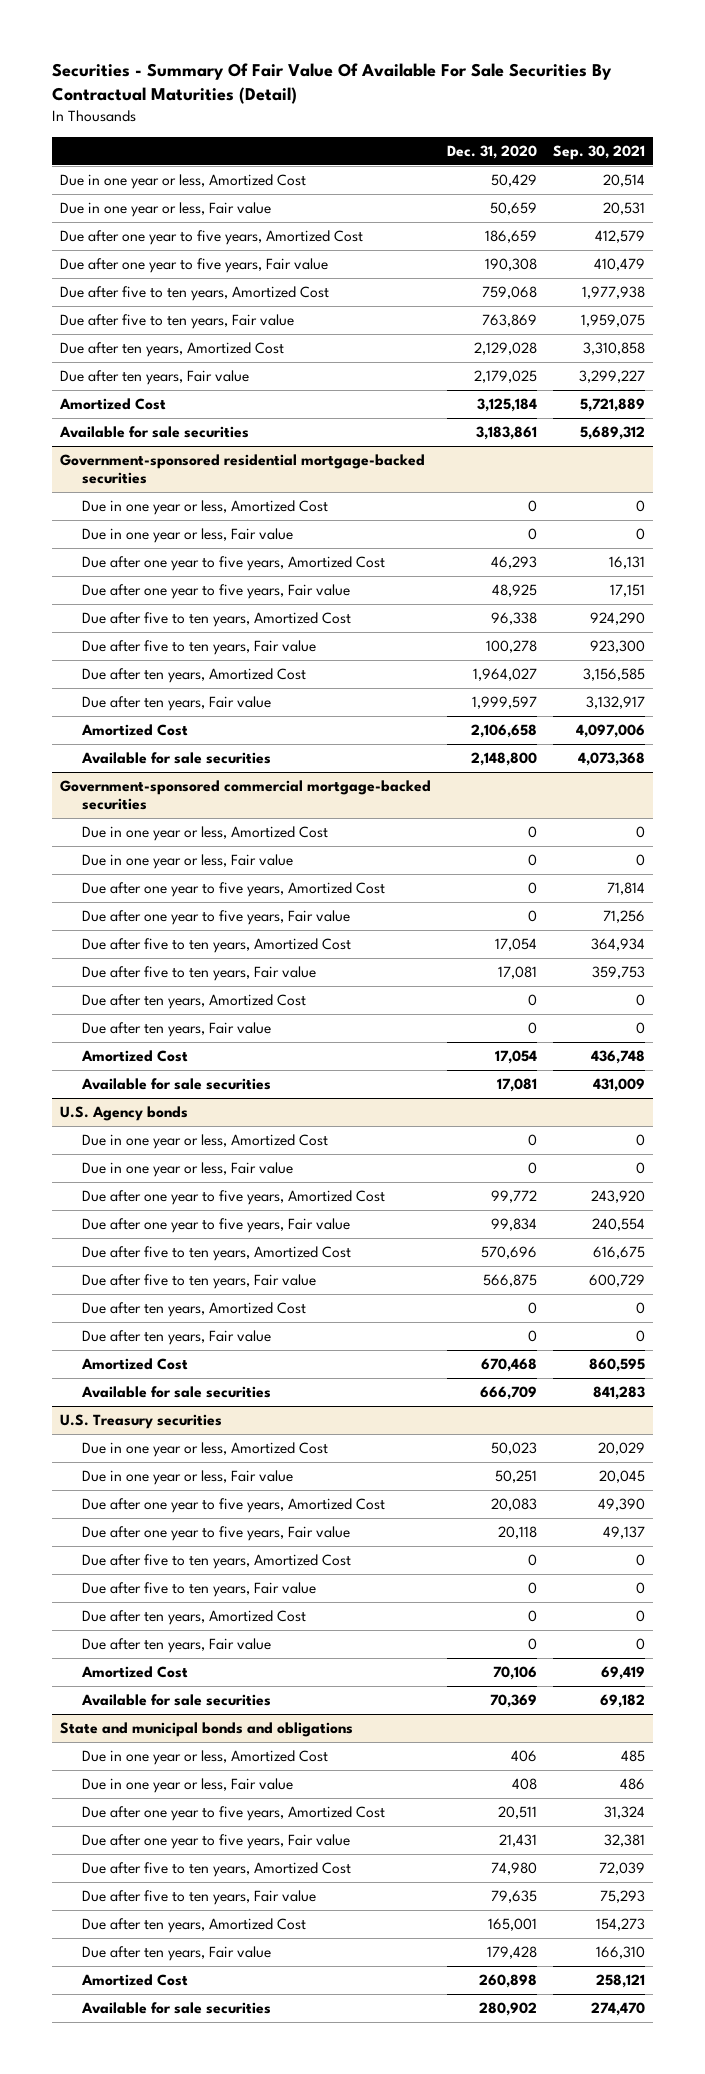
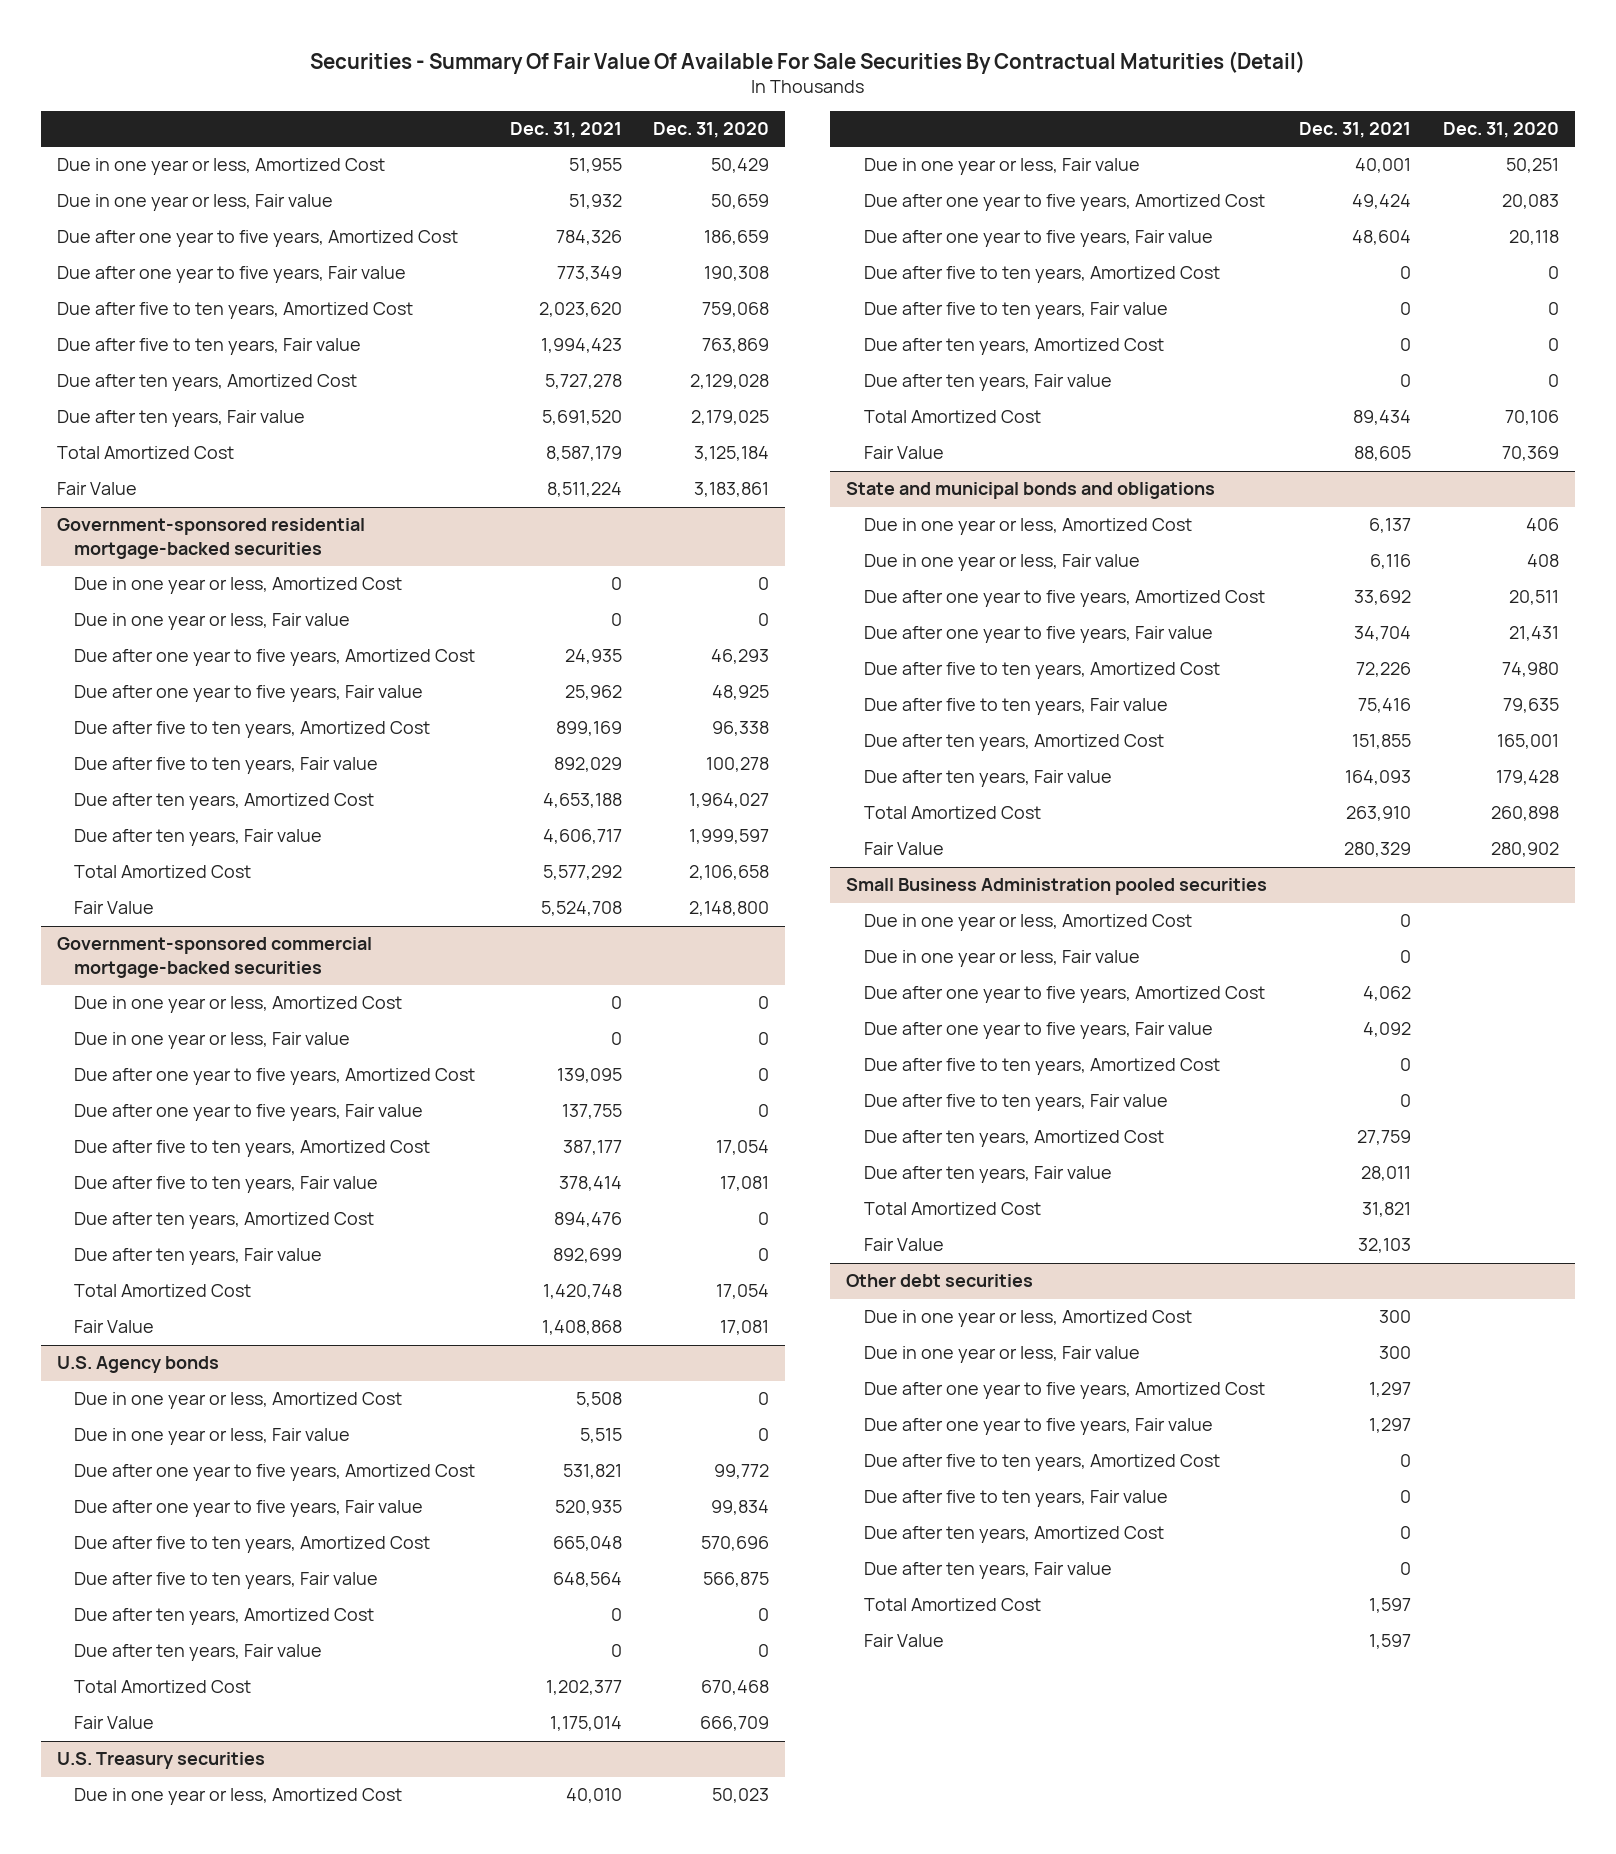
[552,144,645,160] Sep. 30, 2021 -> none
none -> [509,122,622,139] Dec. 31, 2021
[59,397,167,410] Amortized Cost -> [56,446,234,460] Total Amortized Cost
[59,425,250,438] Available for sale securities -> [56,482,137,496] Fair Value
[80,723,188,736] Amortized Cost -> [74,865,252,879] Total Amortized Cost
[80,751,271,764] Available for sale securities -> [74,901,155,915] Fair Value
[80,1049,188,1062] Amortized Cost -> [74,1284,252,1298] Total Amortized Cost
[80,1077,271,1090] Available for sale securities -> [74,1320,155,1334] Fair Value
[80,1357,188,1370] Amortized Cost -> [74,1680,252,1694] Total Amortized Cost
[80,1385,271,1398] Available for sale securities -> [74,1716,155,1730] Fair Value
[80,1665,188,1678] Amortized Cost -> [864,410,1042,424] Total Amortized Cost
[80,1693,271,1706] Available for sale securities -> [864,446,945,460] Fair Value
[80,1973,188,1986] Amortized Cost -> [864,806,1042,820] Total Amortized Cost
[80,2001,271,2014] Available for sale securities -> [864,842,945,856] Fair Value
none -> [846,878,1268,896] Small Business Administration pooled securities
none -> [864,914,1193,932] Due in one year or less, Amortized Cost
none -> [864,950,1141,968] Due in one year or less, Fair value
none -> [864,986,1266,1004] Due after one year to five years, Amortized Cost
none -> [864,1022,1214,1040] Due after one year to five years, Fair value
none -> [864,1058,1221,1076] Due after five to ten years, Amortized Cost
none -> [864,1094,1169,1112] Due after five to ten years, Fair value
none -> [864,1130,1165,1148] Due after ten years, Amortized Cost
none -> [864,1166,1113,1184] Due after ten years, Fair value
none -> [864,1202,1042,1216] Total Amortized Cost
none -> [864,1238,945,1252] Fair Value
none -> [846,1274,1034,1288] Other debt securities
none -> [864,1310,1193,1328] Due in one year or less, Amortized Cost
none -> [864,1346,1141,1364] Due in one year or less, Fair value
none -> [864,1382,1266,1400] Due after one year to five years, Amortized Cost
none -> [864,1418,1214,1436] Due after one year to five years, Fair value
none -> [864,1454,1221,1472] Due after five to ten years, Amortized Cost
none -> [864,1490,1169,1508] Due after five to ten years, Fair value
none -> [864,1526,1165,1544] Due after ten years, Amortized Cost
none -> [864,1562,1113,1580] Due after ten years, Fair value
none -> [864,1598,1042,1612] Total Amortized Cost
none -> [864,1634,945,1648] Fair Value

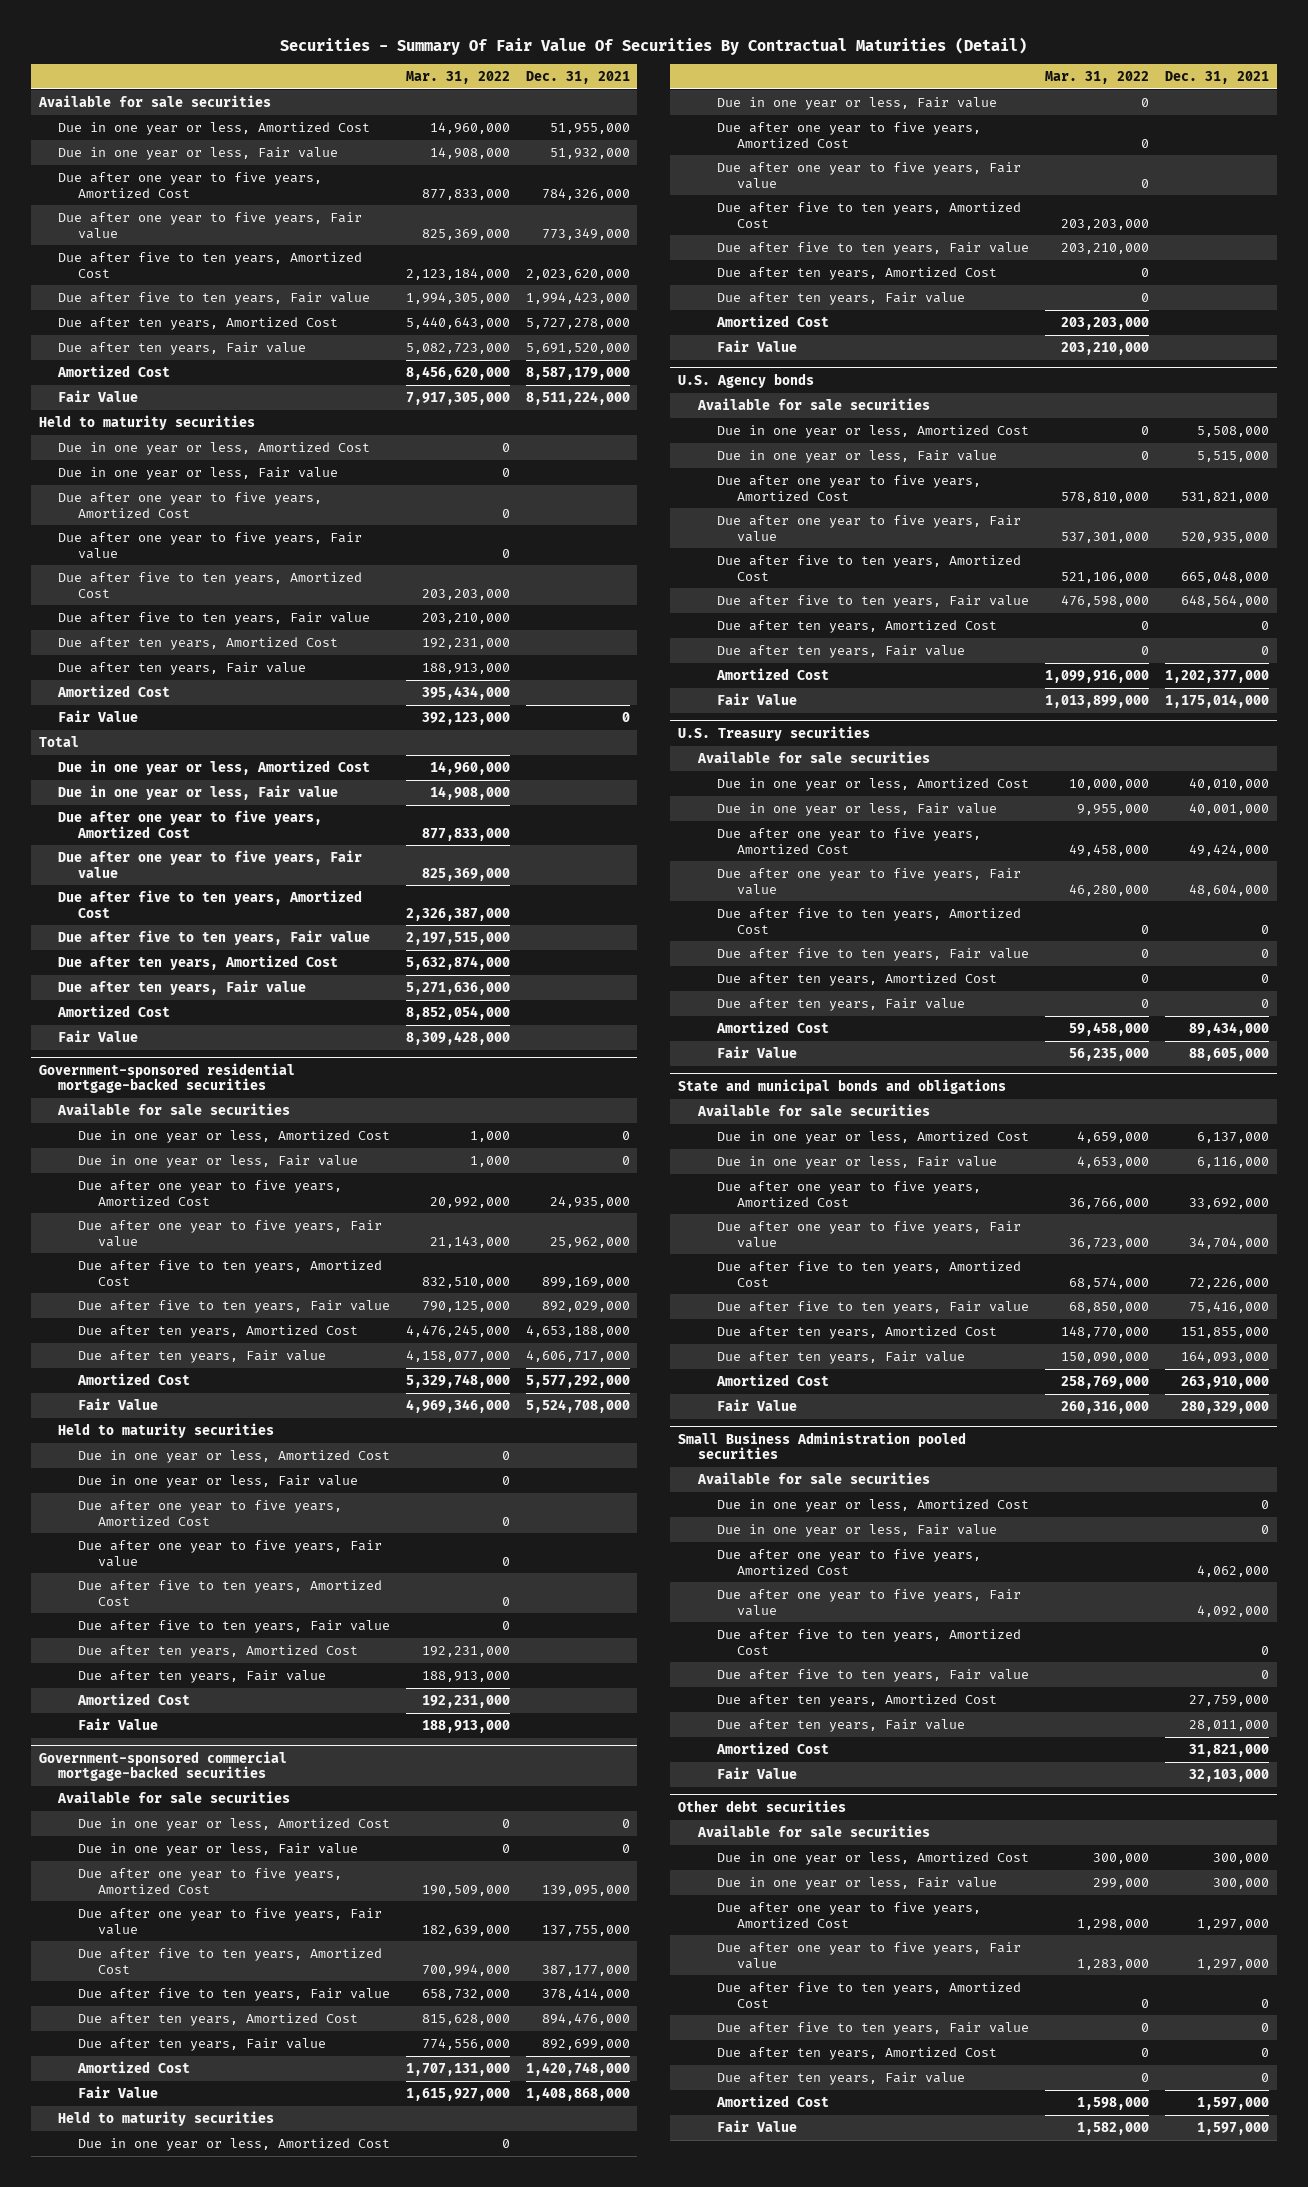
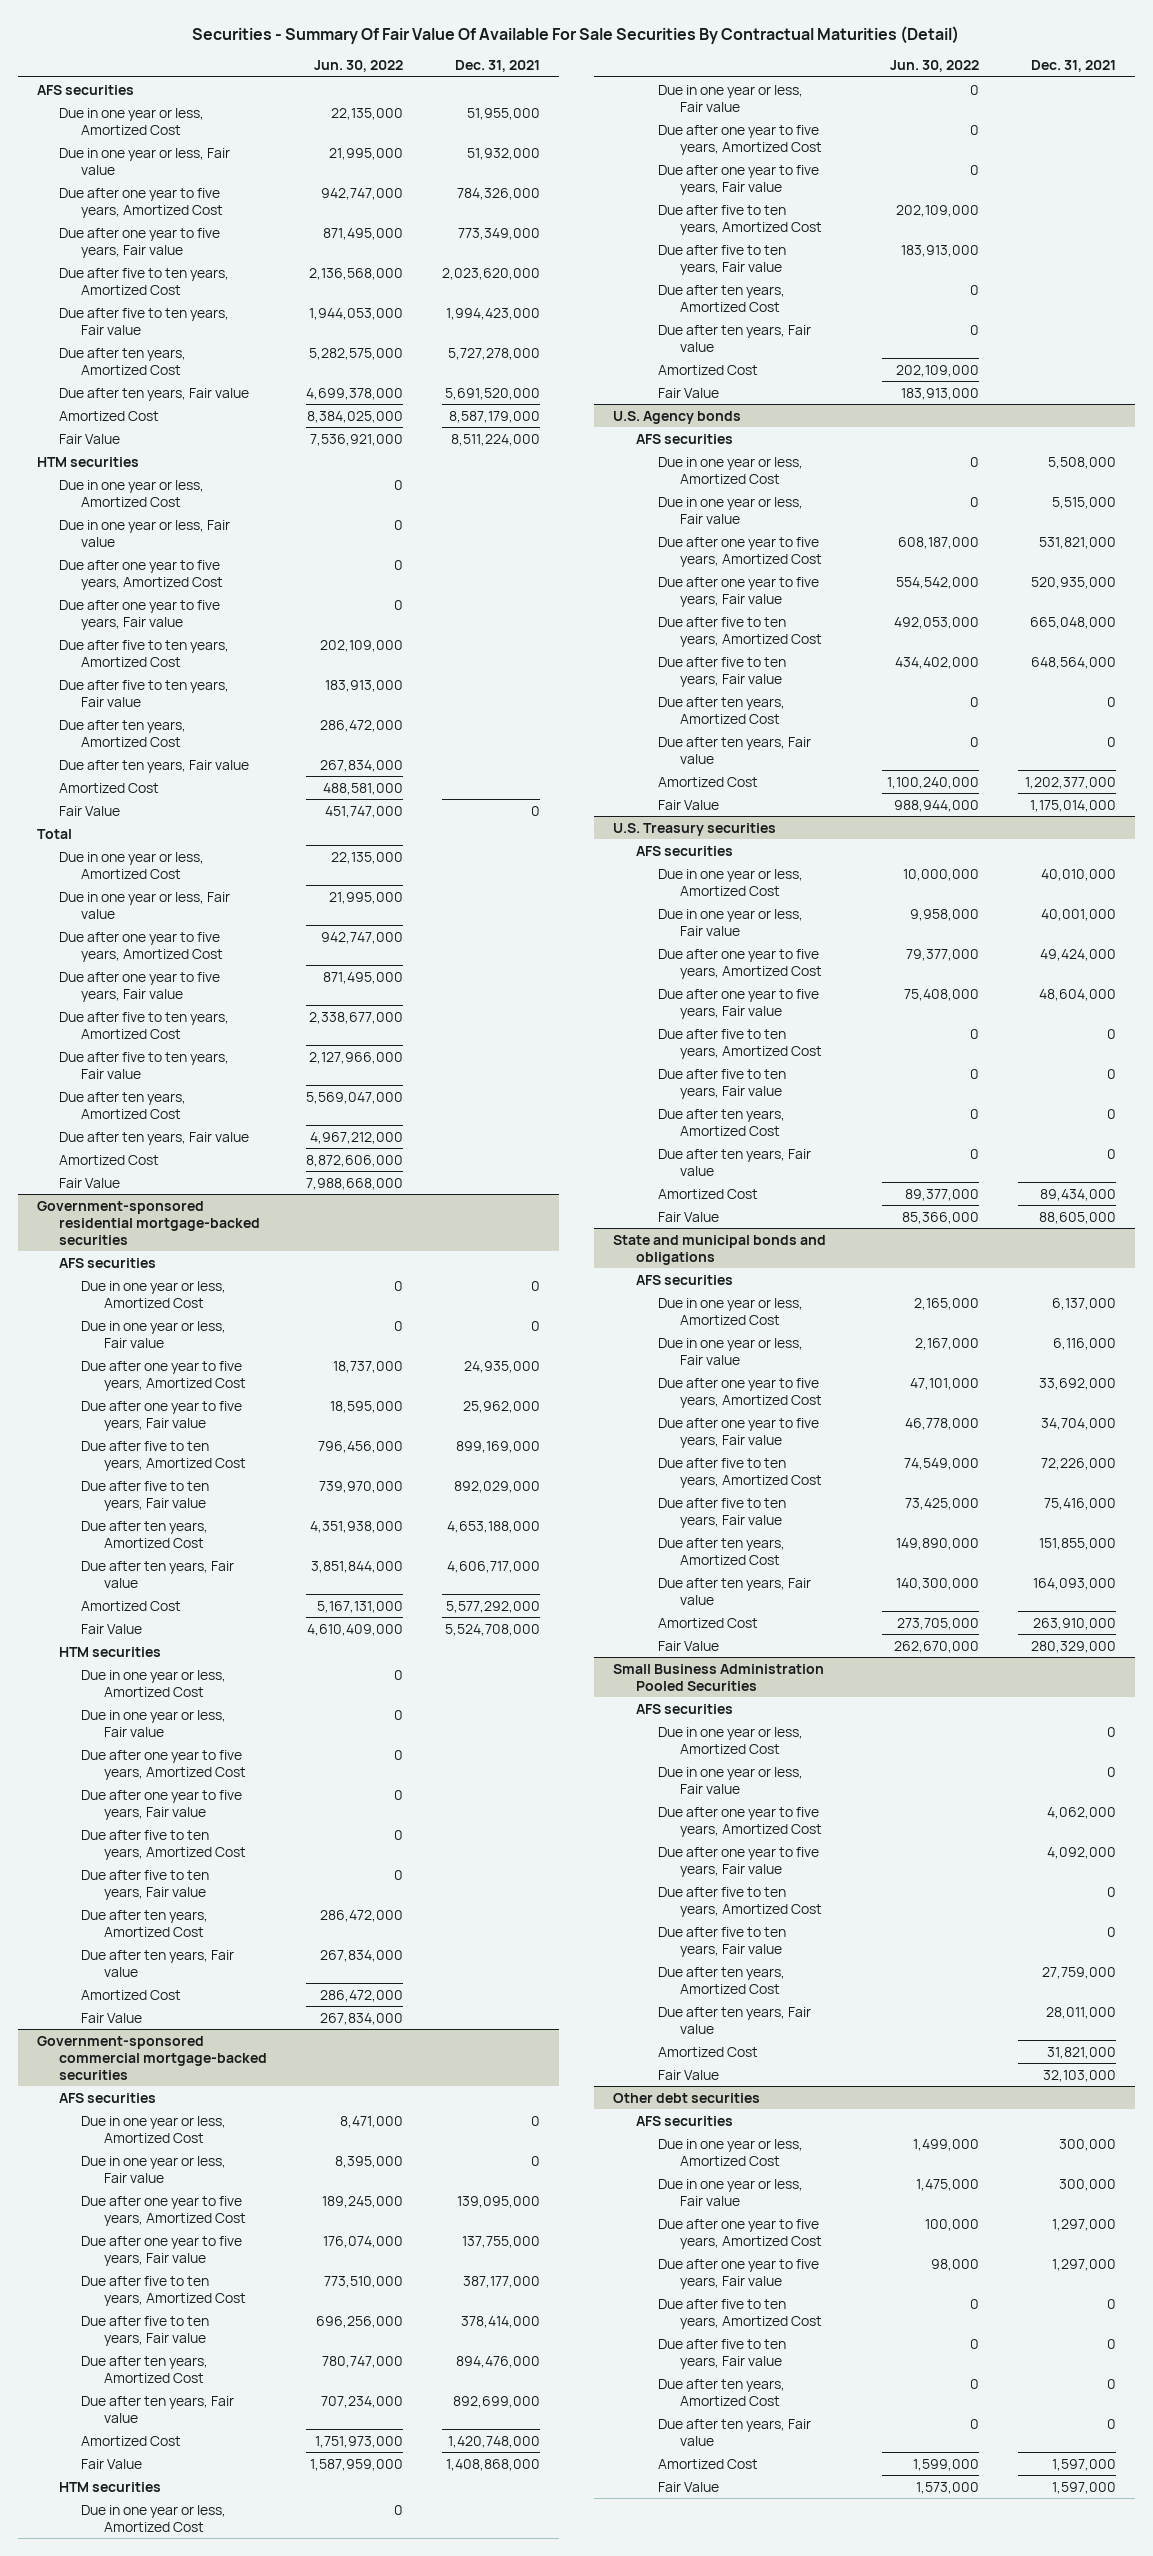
[279,37,1027,56] Securities - Summary Of Fair Value Of Securities By Contractual Maturities (Detail) -> [192,25,960,44] Securities - Summary Of Fair Value Of Available For Sale Securities By Contractual Maturities (Detail)
[405,71,510,85] Mar. 31, 2022 -> none
none -> [313,60,403,73] Jun. 30, 2022
[37,94,271,107] Available for sale securities -> [36,84,134,95] AFS securities
[38,414,255,430] Held to maturity securities -> [36,456,139,467] HTM securities
[57,1102,291,1115] Available for sale securities -> [59,1257,157,1268] AFS securities
[58,1422,275,1438] Held to maturity securities -> [59,1646,162,1657] HTM securities
[57,1790,291,1803] Available for sale securities -> [59,2092,157,2103] AFS securities
[58,2110,275,2126] Held to maturity securities -> [59,2481,162,2492] HTM securities
[696,397,930,410] Available for sale securities -> [635,433,733,444] AFS securities
[696,750,930,763] Available for sale securities -> [635,845,733,856] AFS securities
[696,1103,930,1116] Available for sale securities -> [635,1274,733,1285] AFS securities
[677,1431,966,1460] Small Business Administration pooled securities -> [613,1663,825,1691] Small Business Administration Pooled Securities
[696,1471,930,1484] Available for sale securities -> [635,1703,733,1714] AFS securities
[696,1824,930,1837] Available for sale securities -> [635,2115,733,2126] AFS securities

